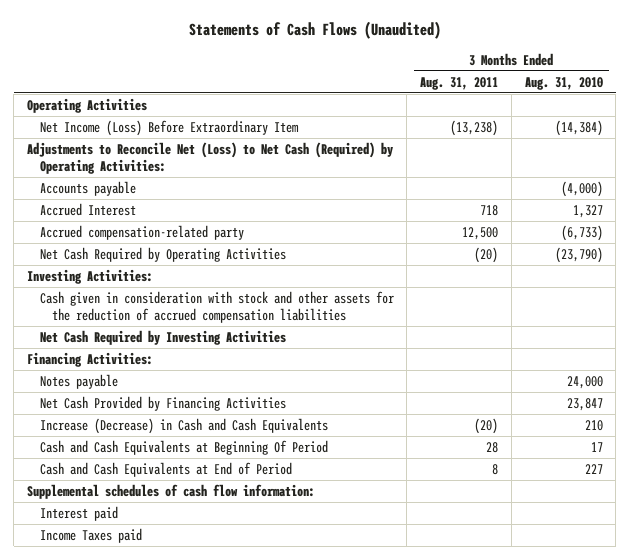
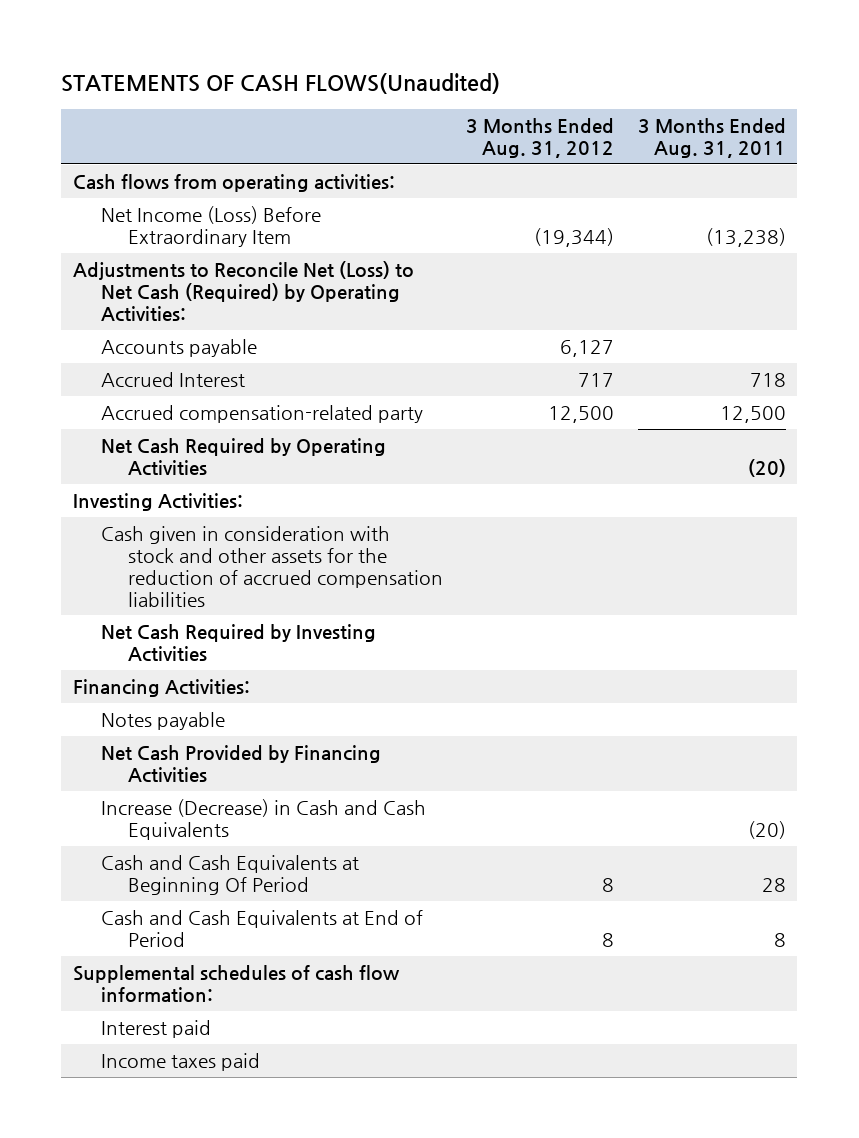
[188,21,441,40] Statements of Cash Flows (Unaudited) -> [61,73,501,95] STATEMENTS OF CASH FLOWS(Unaudited)
[524,76,603,90] Aug. 31, 2010 -> none
none -> [466,118,615,158] 3 Months Ended Aug. 31, 2012
[26,97,147,113] Operating Activities -> [73,174,396,193] Cash flows from operating activities:
[39,527,142,543] Income Taxes paid -> [100,1053,260,1072] Income taxes paid

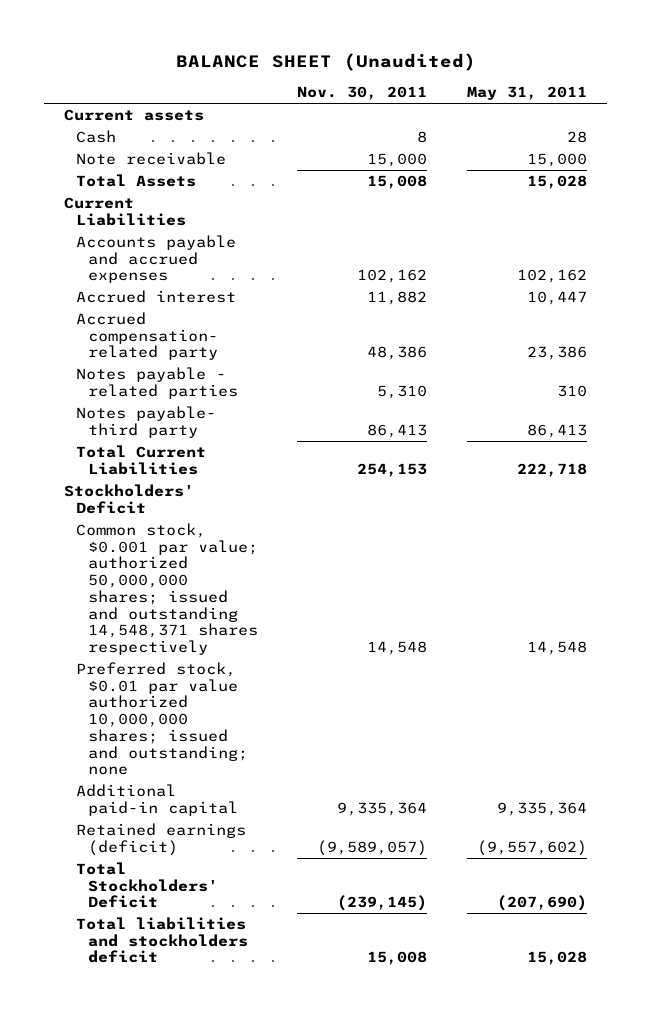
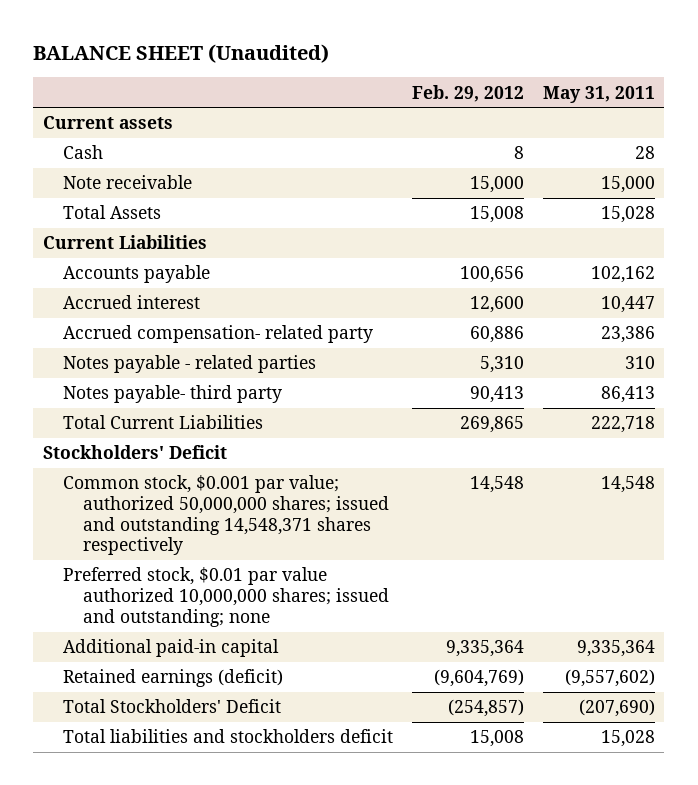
[297,86,428,101] Nov. 30, 2011 -> none
none -> [411,84,524,102] Feb. 29, 2012
[75,235,236,284] Accounts payable and accrued expenses -> [62,265,210,284] Accounts payable

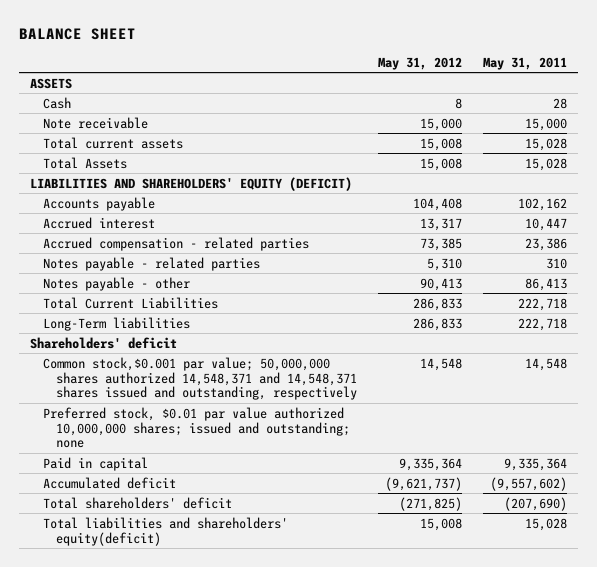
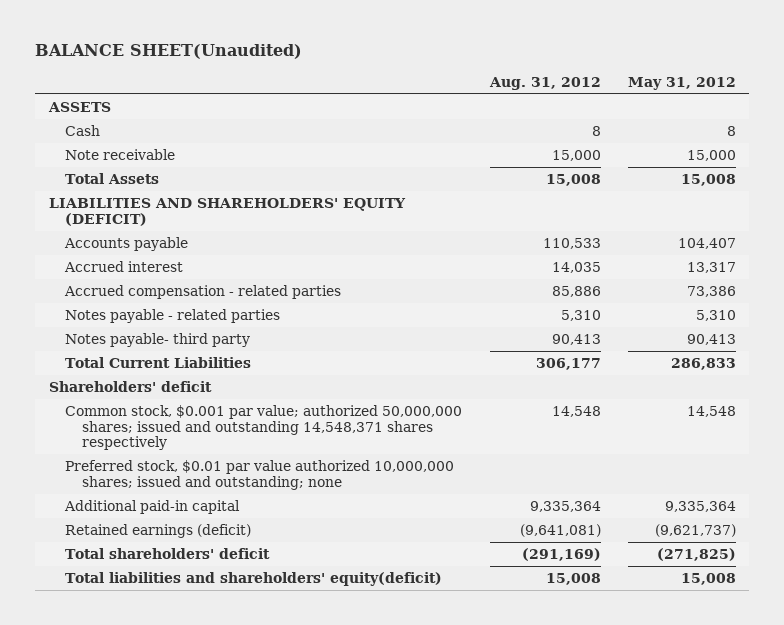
[19,27,137,40] BALANCE SHEET -> [35,44,303,60] BALANCE SHEET(Unaudited)
[483,56,568,70] May 31, 2011 -> none
none -> [488,76,601,90] Aug. 31, 2012
[42,136,183,149] Total current assets -> none
[412,197,462,211] 104,408 -> [677,237,736,249] 104,407
[419,237,462,251] 73,385 -> [686,285,736,297] 73,386
[42,276,190,291] Notes payable - other -> [65,332,251,347] Notes payable- third party
[42,316,190,331] Long-Term liabilities -> none
[42,356,357,401] Common stock,$0.001 par value; 50,000,000 shares authorized 14,548,371 and 14,548,371 shares issued and outstanding, respectively -> [65,404,463,451] Common stock, $0.001 par value; authorized 50,000,000 shares; issued and outstanding 14,548,371 shares respectively
[42,456,148,471] Paid in capital -> [64,499,241,514] Additional paid-in capital
[42,476,176,489] Accumulated deficit -> [65,523,252,538] Retained earnings (deficit)

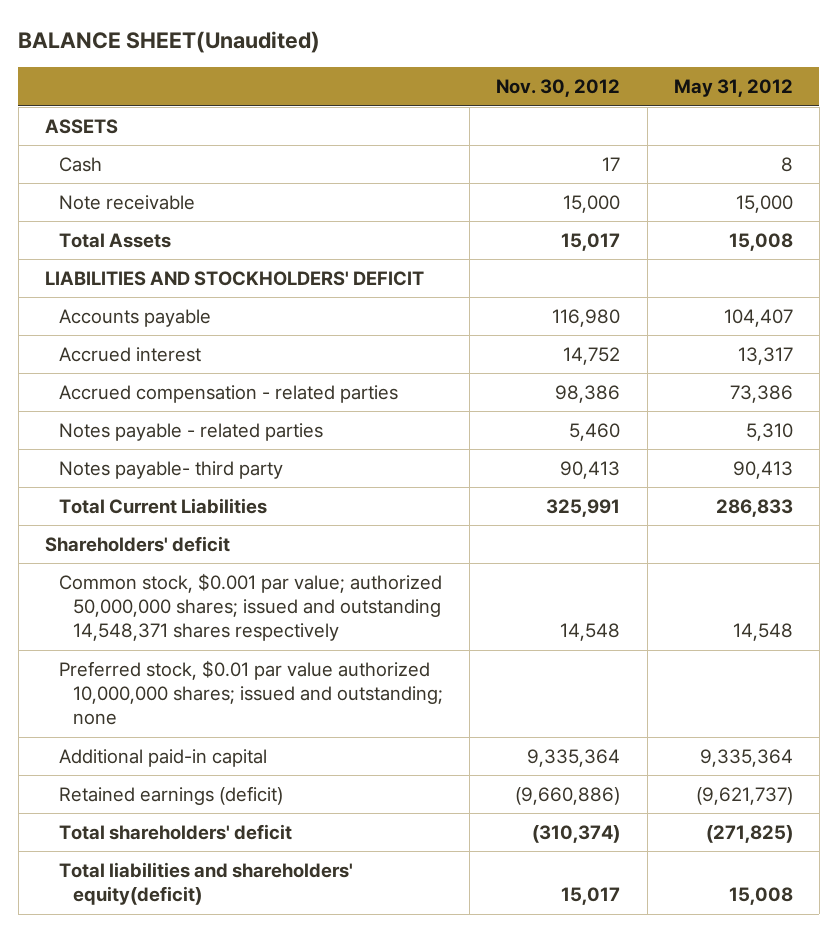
[488,76,601,90] Aug. 31, 2012 -> none
none -> [496,79,621,98] Nov. 30, 2012
[48,197,406,226] LIABILITIES AND SHAREHOLDERS' EQUITY (DEFICIT) -> [44,271,424,287] LIABILITIES AND STOCKHOLDERS' DEFICIT

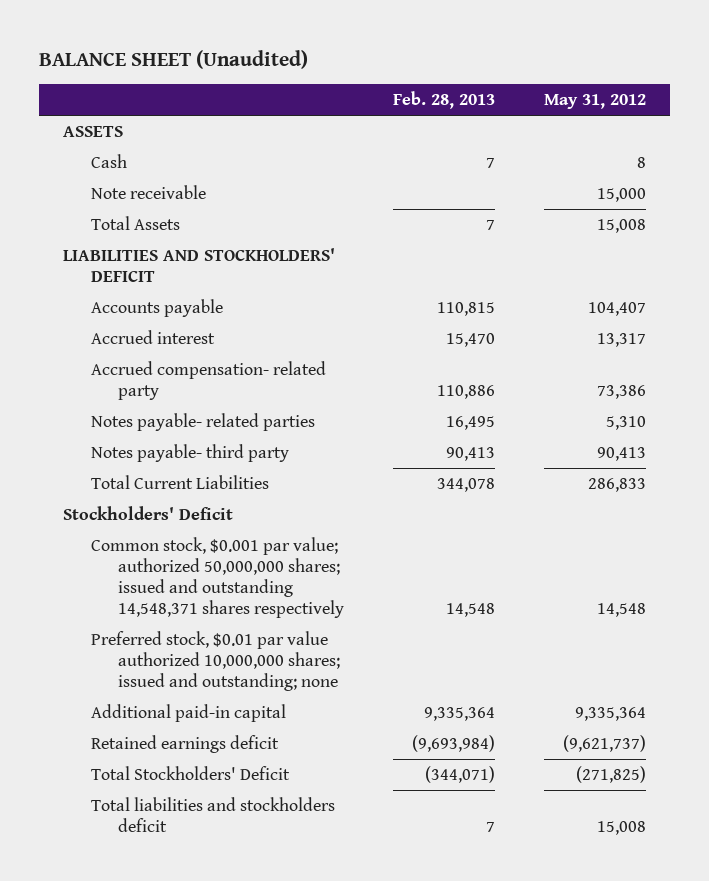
[18,31,321,54] BALANCE SHEET(Unaudited) -> [38,50,308,70] BALANCE SHEET (Unaudited)
[496,79,621,98] Nov. 30, 2012 -> none
none -> [393,91,496,110] Feb. 28, 2013
[59,385,399,404] Accrued compensation - related parties -> [90,361,326,401] Accrued compensation- related party
[59,423,324,442] Notes payable - related parties -> [90,413,315,432] Notes payable- related parties
[44,536,230,553] Shareholders' deficit -> [63,506,234,521] Stockholders' Deficit
[59,786,284,806] Retained earnings (deficit) -> [90,735,279,754] Retained earnings deficit
[59,824,293,841] Total shareholders' deficit -> [90,766,290,781] Total Stockholders' Deficit
[59,862,354,906] Total liabilities and shareholders' equity(deficit) -> [90,797,335,833] Total liabilities and stockholders deficit

